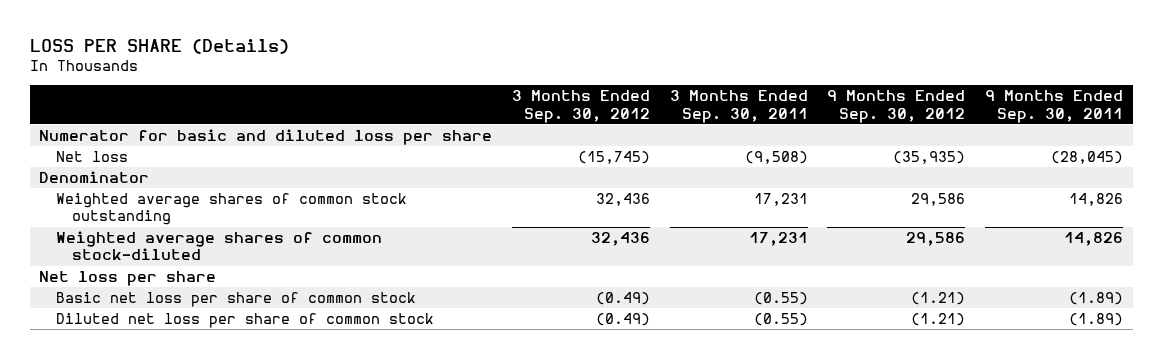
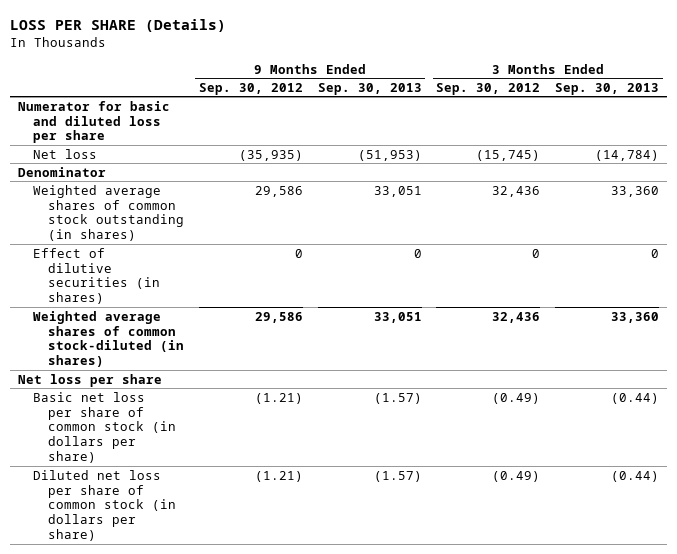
[669,90,808,123] 3 Months Ended Sep. 30, 2011 -> none
[985,90,1124,123] 9 Months Ended Sep. 30, 2011 -> none
none -> [317,82,422,95] Sep. 30, 2013
none -> [555,82,660,95] Sep. 30, 2013
[55,192,407,226] Weighted average shares of common stock outstanding -> [32,184,184,242] Weighted average shares of common stock outstanding (in shares)
none -> [32,247,160,305] Effect of dilutive securities (in shares)
[55,230,382,261] Weighted average shares of common stock-diluted -> [32,310,184,368] Weighted average shares of common stock-diluted (in shares)
[55,291,416,307] Basic net loss per share of common stock -> [32,391,176,464] Basic net loss per share of common stock (in dollars per share)
[55,312,434,328] Diluted net loss per share of common stock -> [32,469,176,542] Diluted net loss per share of common stock (in dollars per share)

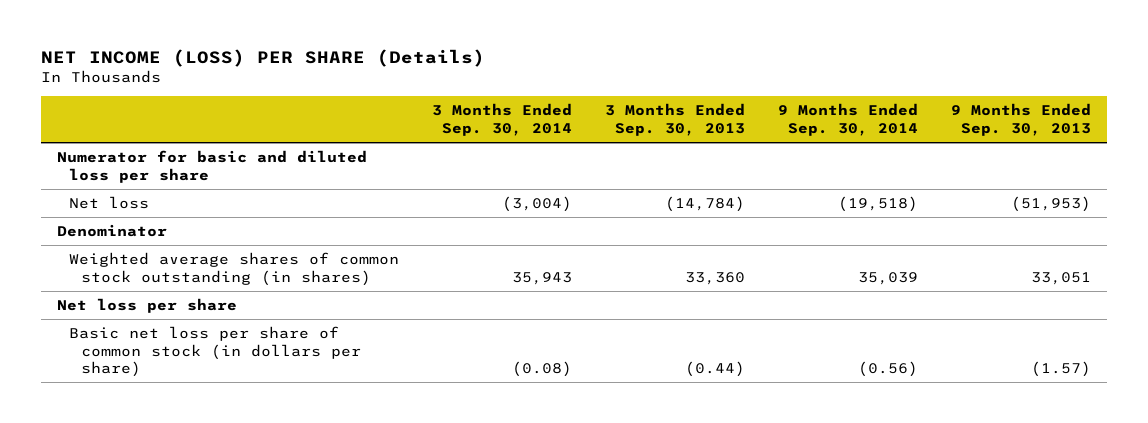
[10,19,227,33] LOSS PER SHARE (Details) -> [40,48,485,67] NET INCOME (LOSS) PER SHARE (Details)
[198,82,303,95] Sep. 30, 2012 -> none
[436,82,541,95] Sep. 30, 2012 -> none
none -> [432,103,573,136] 3 Months Ended Sep. 30, 2014
none -> [777,103,918,136] 9 Months Ended Sep. 30, 2014
[32,247,160,305] Effect of dilutive securities (in shares) -> none
[32,310,184,368] Weighted average shares of common stock-diluted (in shares) -> none
[32,469,176,542] Diluted net loss per share of common stock (in dollars per share) -> none

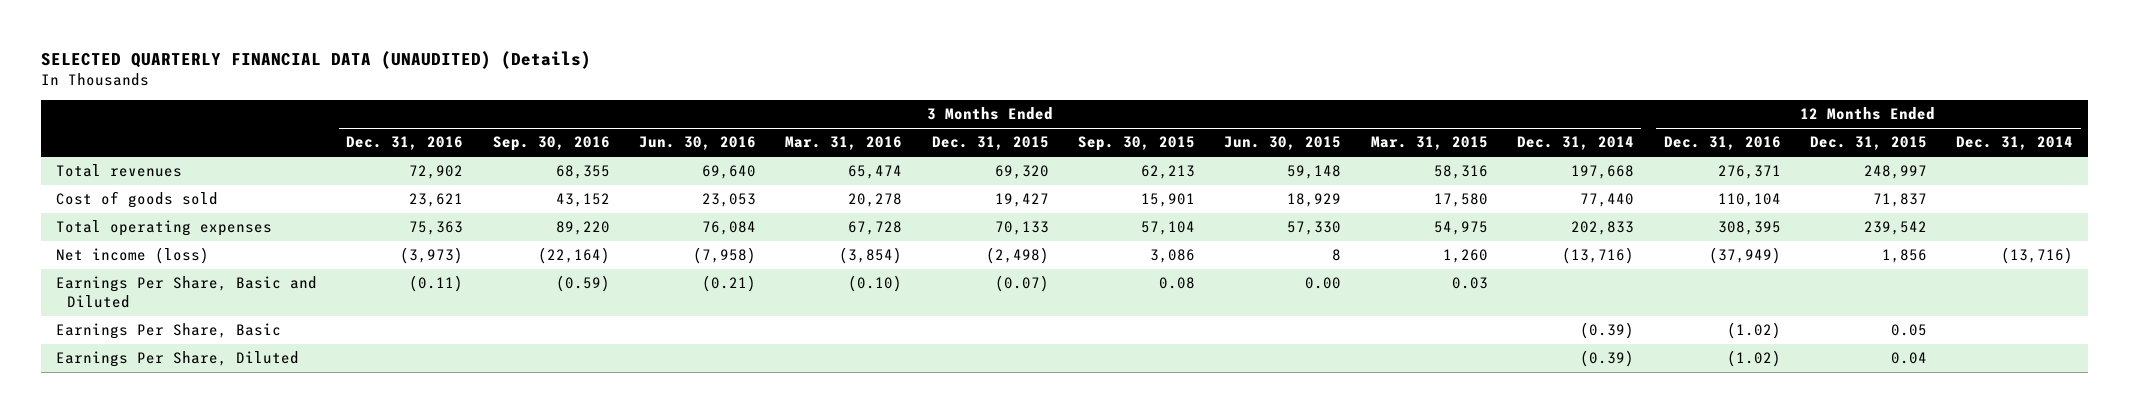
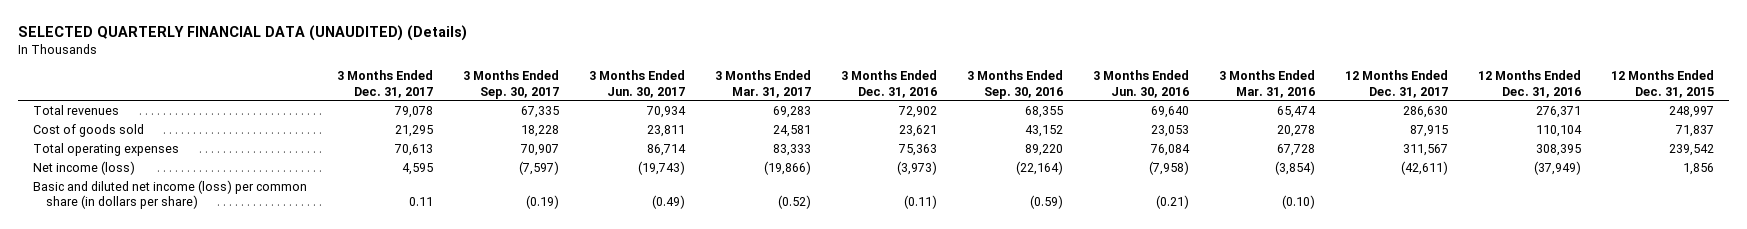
[931,136,1049,151] Dec. 31, 2015 -> none
[1078,136,1196,152] Sep. 30, 2015 -> none
[1224,136,1342,151] Jun. 30, 2015 -> none
[1370,136,1488,151] Mar. 31, 2015 -> none
[1517,136,1635,151] Dec. 31, 2014 -> none
[1956,136,2074,151] Dec. 31, 2014 -> none
none -> [336,69,433,98] 3 Months Ended Dec. 31, 2017
none -> [462,69,559,99] 3 Months Ended Sep. 30, 2017
none -> [588,69,685,98] 3 Months Ended Jun. 30, 2017
none -> [714,69,811,98] 3 Months Ended Mar. 31, 2017
none -> [1345,69,1449,98] 12 Months Ended Dec. 31, 2017
[55,323,281,340] Earnings Per Share, Basic -> none
[55,351,299,368] Earnings Per Share, Diluted -> none
[55,276,317,308] Earnings Per Share, Basic and Diluted -> [32,179,307,210] Basic and diluted net income (loss) per common share (in dollars per share)

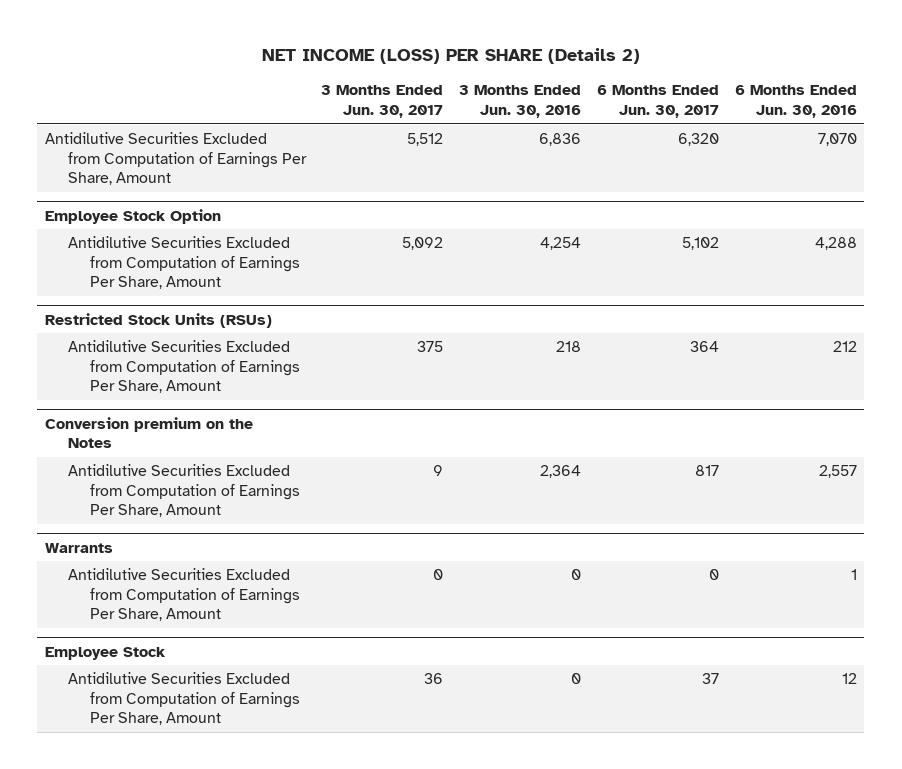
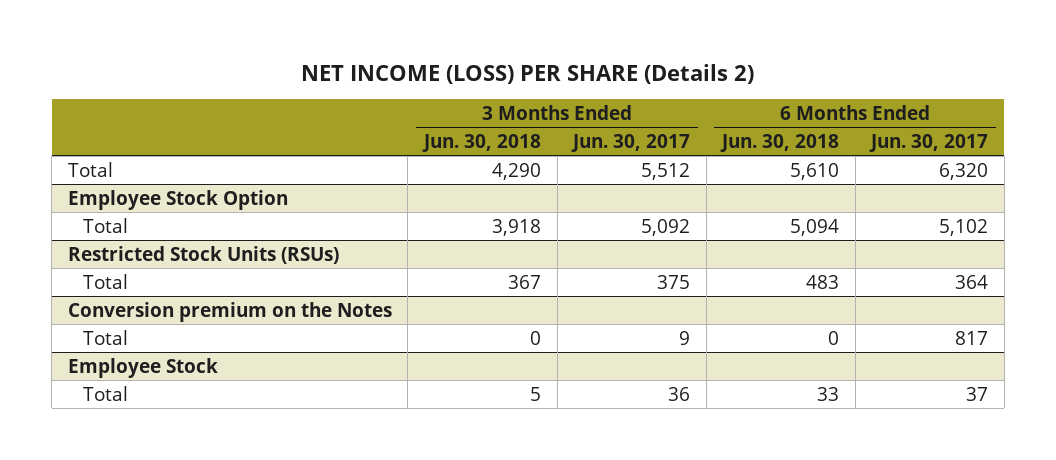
[459,85,582,118] 3 Months Ended Jun. 30, 2016 -> none
[734,85,857,118] 6 Months Ended Jun. 30, 2016 -> none
none -> [421,133,541,152] Jun. 30, 2018
none -> [720,133,840,152] Jun. 30, 2018
[45,132,307,186] Antidilutive Securities Excluded from Computation of Earnings Per Share, Amount -> [67,161,113,177] Total
[67,236,300,290] Antidilutive Securities Excluded from Computation of Earnings Per Share, Amount -> [82,217,128,233] Total
[67,340,300,394] Antidilutive Securities Excluded from Computation of Earnings Per Share, Amount -> [82,273,128,289] Total
[45,542,114,553] Warrants -> none
[67,568,300,622] Antidilutive Securities Excluded from Computation of Earnings Per Share, Amount -> none
[67,464,300,518] Antidilutive Securities Excluded from Computation of Earnings Per Share, Amount -> [82,329,128,345] Total
[67,672,300,726] Antidilutive Securities Excluded from Computation of Earnings Per Share, Amount -> [82,385,128,401] Total

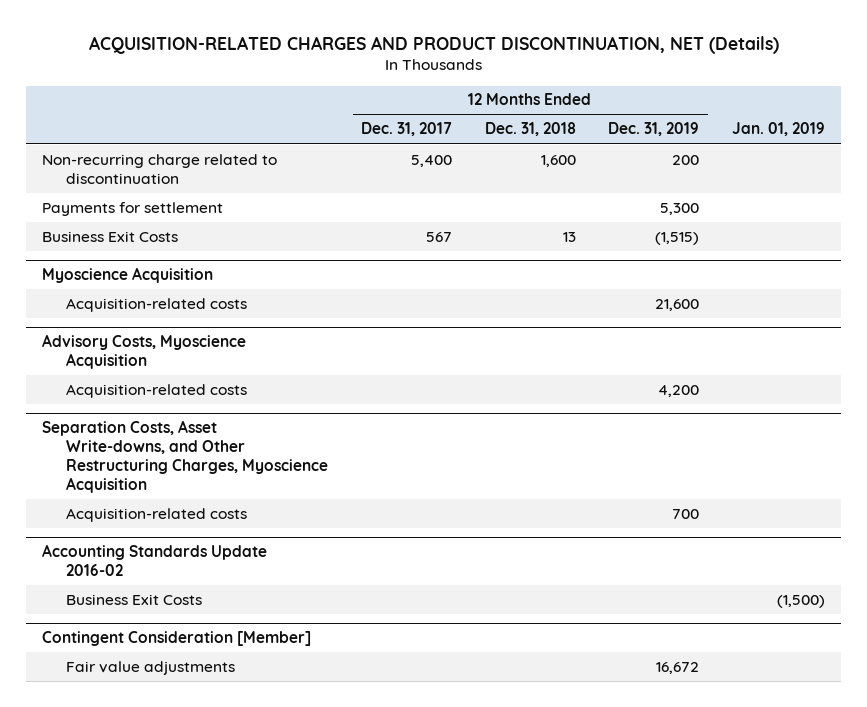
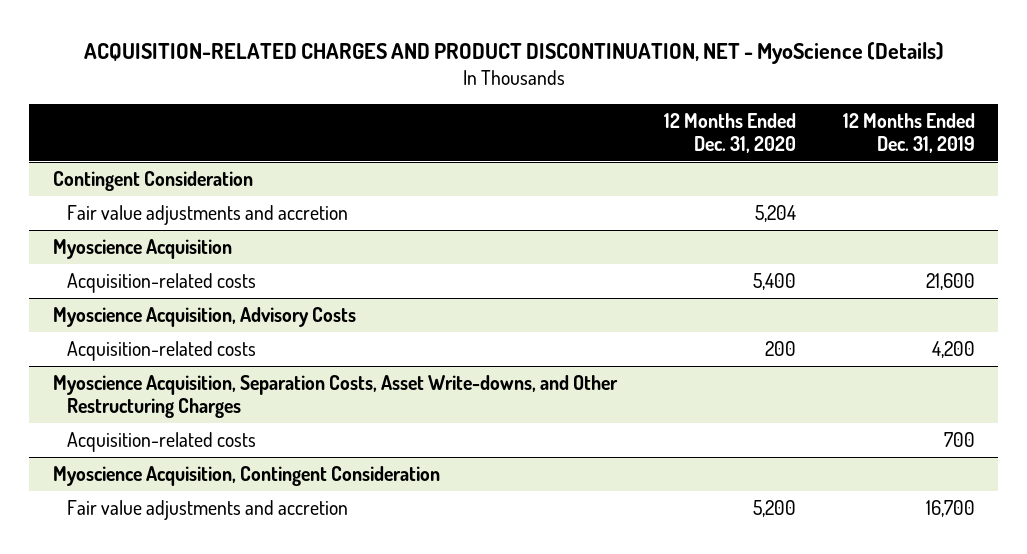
[88,35,779,54] ACQUISITION-RELATED CHARGES AND PRODUCT DISCONTINUATION, NET (Details) -> [83,42,944,65] ACQUISITION-RELATED CHARGES AND PRODUCT DISCONTINUATION, NET - MyoScience (Details)
[360,122,452,137] Dec. 31, 2017 -> none
[484,122,576,137] Dec. 31, 2018 -> none
[732,122,826,137] Jan. 01, 2019 -> none
none -> [663,113,796,154] 12 Months Ended Dec. 31, 2020
[42,153,278,184] Non-recurring charge related to discontinuation -> none
[42,201,224,216] Payments for settlement -> none
[42,230,179,242] Business Exit Costs -> none
none -> [52,170,253,191] Contingent Consideration
none -> [66,204,348,225] Fair value adjustments and accretion
[42,334,247,370] Advisory Costs, Myoscience Acquisition -> [52,306,356,327] Myoscience Acquisition, Advisory Costs
[42,420,329,493] Separation Costs, Asset Write-downs, and Other Restructuring Charges, Myoscience Acquisition -> [52,374,618,418] Myoscience Acquisition, Separation Costs, Asset Write-downs, and Other Restructuring Charges
[42,544,268,577] Accounting Standards Update 2016-02 -> none
[66,593,203,605] Business Exit Costs -> none
[42,631,312,647] Contingent Consideration [Member] -> none
none -> [52,465,440,486] Myoscience Acquisition, Contingent Consideration
[66,660,236,675] Fair value adjustments -> [66,499,348,520] Fair value adjustments and accretion
[656,661,700,674] 16,672 -> [925,499,975,517] 16,700

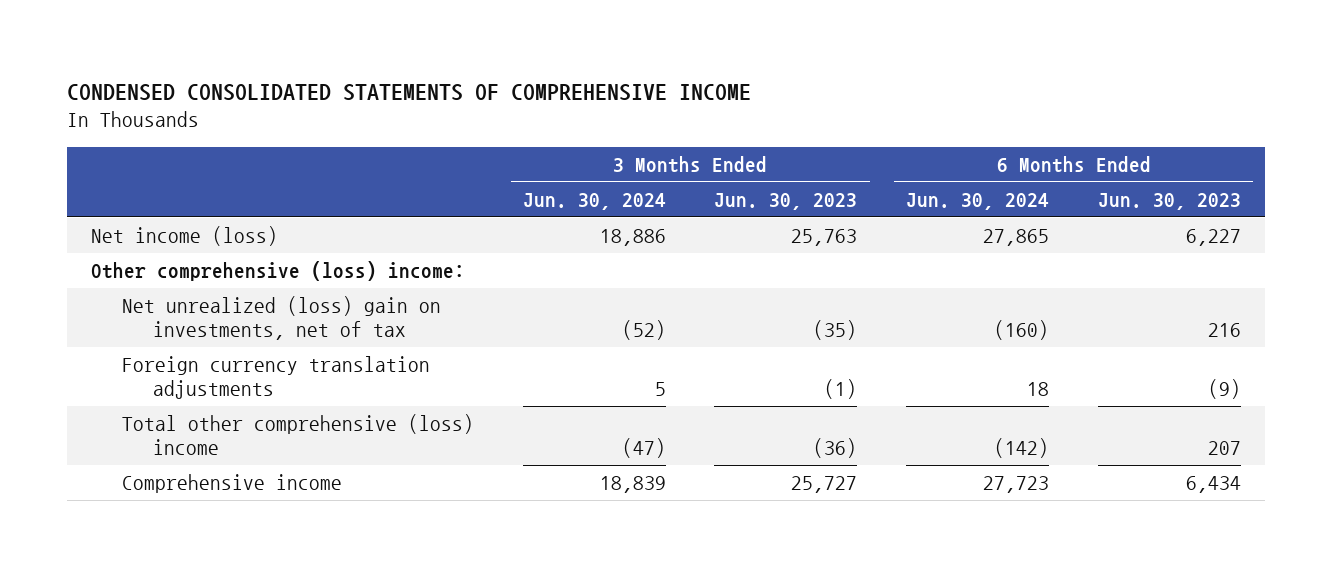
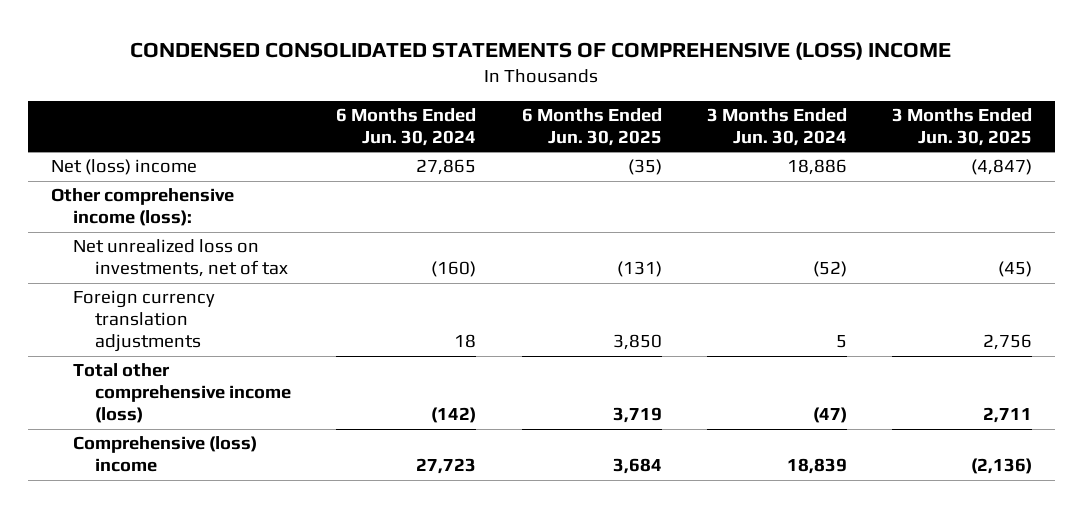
[66,83,751,101] CONDENSED CONSOLIDATED STATEMENTS OF COMPREHENSIVE INCOME -> [130,41,952,60] CONDENSED CONSOLIDATED STATEMENTS OF COMPREHENSIVE (LOSS) INCOME
[714,192,858,210] Jun. 30, 2023 -> none
[1097,192,1241,210] Jun. 30, 2023 -> none
none -> [521,108,662,146] 6 Months Ended Jun. 30, 2025
none -> [892,108,1033,146] 3 Months Ended Jun. 30, 2025
[91,225,279,246] Net income (loss) -> [50,159,197,176] Net (loss) income
[91,260,466,281] Other comprehensive (loss) income: -> [50,188,234,227] Other comprehensive income (loss):
[121,295,441,341] Net unrealized (loss) gain on investments, net of tax -> [72,239,289,278] Net unrealized loss on investments, net of tax
[121,413,474,456] Total other comprehensive (loss) income -> [72,363,292,424] Total other comprehensive income (loss)
[121,473,342,493] Comprehensive income -> [72,436,257,473] Comprehensive (loss) income

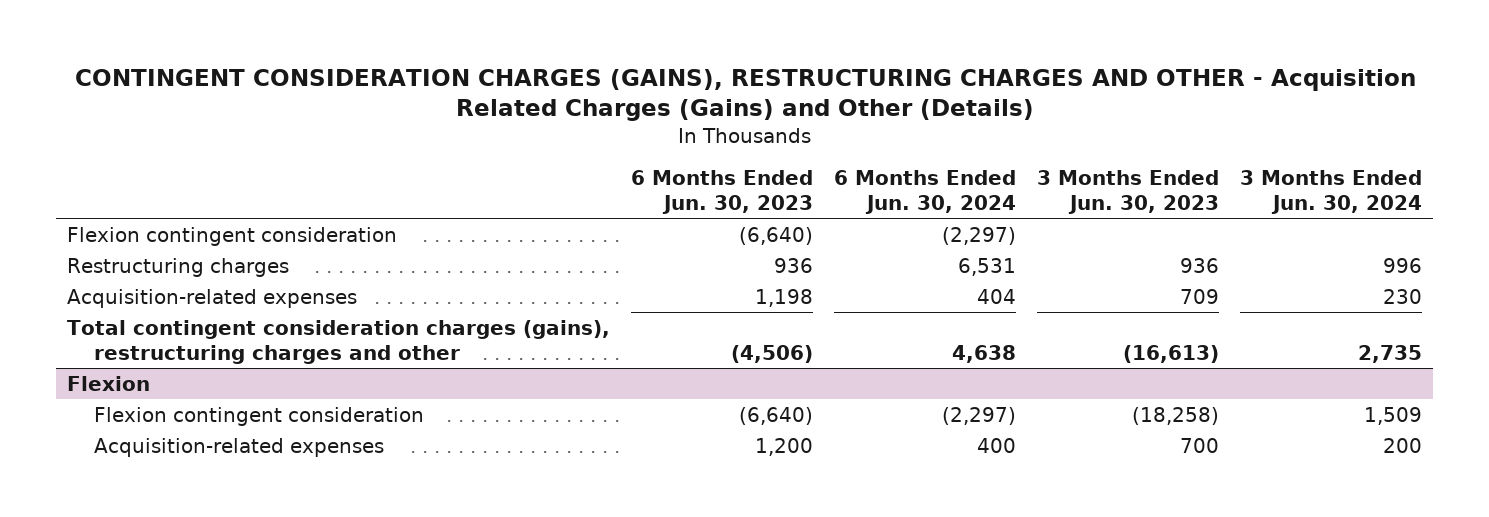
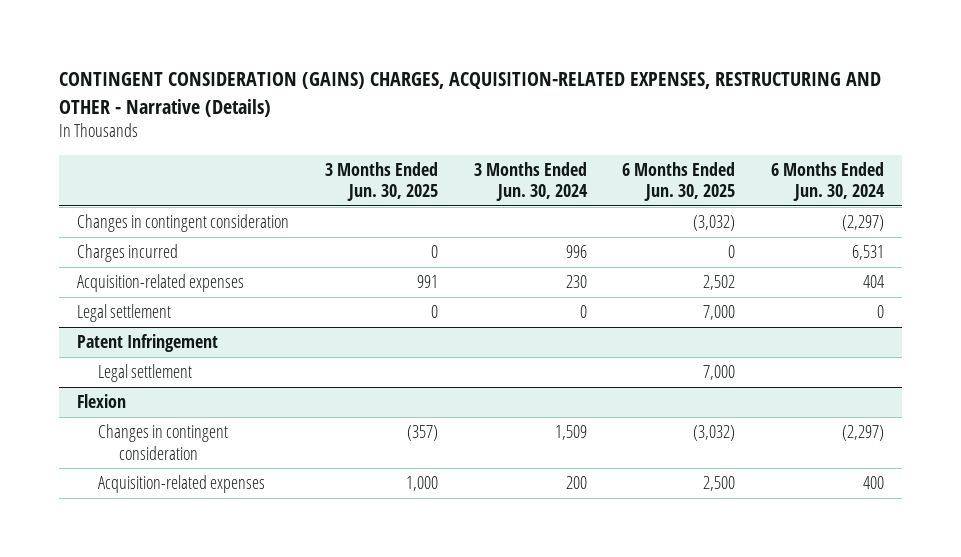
[74,69,1416,122] CONTINGENT CONSIDERATION CHARGES (GAINS), RESTRUCTURING CHARGES AND OTHER - Acquisition Related Charges (Gains) and Other (Details) -> [59,72,882,117] CONTINGENT CONSIDERATION (GAINS) CHARGES, ACQUISITION-RELATED EXPENSES, RESTRUCTURING AND OTHER - Narrative (Details)
[630,169,813,214] 6 Months Ended Jun. 30, 2023 -> none
[1037,169,1220,214] 3 Months Ended Jun. 30, 2023 -> none
none -> [324,161,438,202] 3 Months Ended Jun. 30, 2025
none -> [622,161,736,202] 6 Months Ended Jun. 30, 2025
[66,226,397,246] Flexion contingent consideration -> [77,213,290,232] Changes in contingent consideration
[66,257,289,277] Restructuring charges -> [77,243,179,262] Charges incurred
[66,319,610,364] Total contingent consideration charges (gains), restructuring charges and other -> none
none -> [77,303,172,322] Legal settlement
none -> [77,333,219,352] Patent Infringement
none -> [97,363,192,382] Legal settlement
[93,406,424,426] Flexion contingent consideration -> [97,423,228,460] Changes in contingent consideration

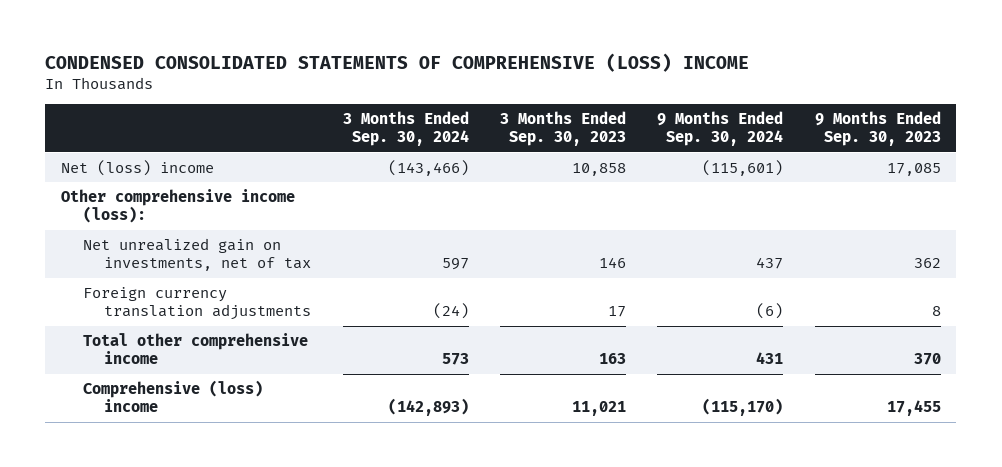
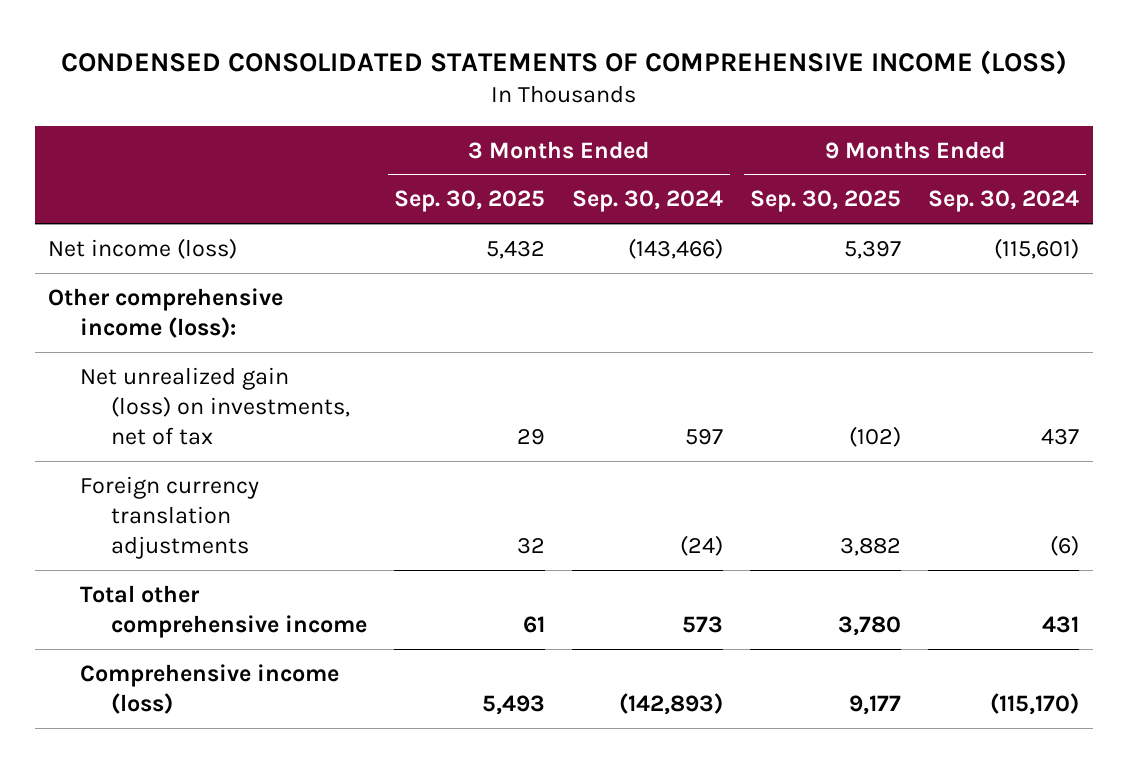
[45,52,750,72] CONDENSED CONSOLIDATED STATEMENTS OF COMPREHENSIVE (LOSS) INCOME -> [60,49,1067,75] CONDENSED CONSOLIDATED STATEMENTS OF COMPREHENSIVE INCOME (LOSS)
[500,111,627,147] 3 Months Ended Sep. 30, 2023 -> none
[814,111,941,147] 9 Months Ended Sep. 30, 2023 -> none
none -> [394,190,546,213] Sep. 30, 2025
none -> [750,190,902,213] Sep. 30, 2025
[61,159,215,176] Net (loss) income -> [48,237,238,259] Net income (loss)
[82,237,312,272] Net unrealized gain on investments, net of tax -> [79,366,351,446] Net unrealized gain (loss) on investments, net of tax
[82,379,263,413] Comprehensive (loss) income -> [79,663,339,715] Comprehensive income (loss)

